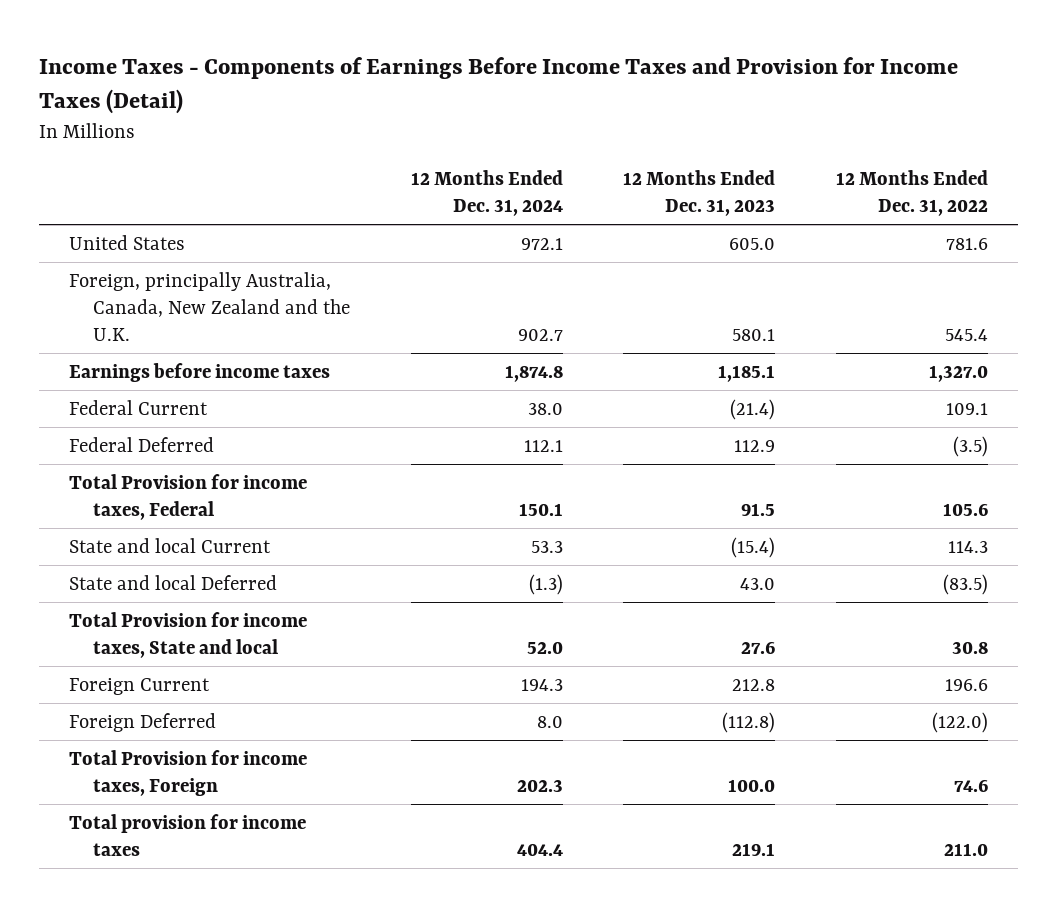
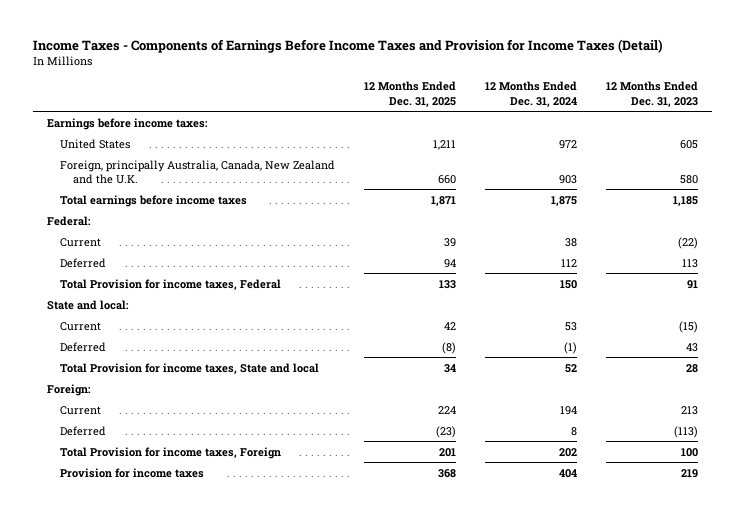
[835,170,988,217] 12 Months Ended Dec. 31, 2022 -> none
none -> [364,81,457,107] 12 Months Ended Dec. 31, 2025
none -> [47,117,209,130] Earnings before income taxes:
[520,237,563,250] 972.1 -> [559,139,578,149] 972
[729,237,776,250] 605.0 -> [680,139,699,149] 605
[517,329,563,342] 902.7 -> [559,174,578,184] 903
[732,329,776,342] 580.1 -> [680,174,699,184] 580
[69,362,331,382] Earnings before income taxes -> [60,194,248,207] Total earnings before income taxes
[504,364,563,382] 1,874.8 -> [551,195,578,206] 1,875
[718,364,776,382] 1,185.1 -> [673,195,699,206] 1,185
none -> [47,215,92,226] Federal:
[69,399,209,415] Federal Current -> [60,237,102,247] Current
[527,402,563,415] 38.0 -> [565,237,578,247] 38
[730,398,776,420] (21.4) -> [678,236,699,249] (22)
[69,436,215,452] Federal Deferred -> [60,257,107,268] Deferred
[523,439,563,452] 112.1 -> [561,258,578,267] 112
[734,439,776,452] 112.9 -> [682,258,699,268] 113
[518,502,563,516] 150.1 -> [560,279,578,289] 150
[741,502,776,516] 91.5 -> [687,279,699,289] 91
none -> [47,299,130,310] State and local:
[69,537,272,553] State and local Current -> [60,321,102,331] Current
[530,540,563,553] 53.3 -> [565,321,578,331] 53
[731,536,776,558] (15.4) -> [679,320,699,333] (15)
[69,574,278,590] State and local Deferred -> [60,341,107,352] Deferred
[528,573,563,595] (1.3) -> [564,341,578,354] (1)
[740,577,776,590] 43.0 -> [686,342,699,352] 43
[526,640,563,654] 52.0 -> [565,363,578,373] 52
[741,640,776,654] 27.6 -> [686,363,699,373] 28
none -> [47,383,92,396] Foreign:
[69,677,211,695] Foreign Current -> [60,405,102,415] Current
[520,678,563,691] 194.3 -> [560,405,578,415] 194
[732,678,776,691] 212.8 -> [681,405,699,415] 213
[69,712,217,732] Foreign Deferred -> [60,425,107,436] Deferred
[536,715,563,728] 8.0 -> [571,426,578,436] 8
[722,711,776,733] (112.8) -> [674,425,699,438] (113)
[516,778,563,792] 202.3 -> [559,447,578,457] 202
[728,778,776,792] 100.0 -> [681,447,699,457] 100
[69,813,307,856] Total provision for income taxes -> [60,467,205,478] Provision for income taxes
[516,842,563,856] 404.4 -> [559,468,578,478] 404
[732,842,776,856] 219.1 -> [681,468,699,478] 219

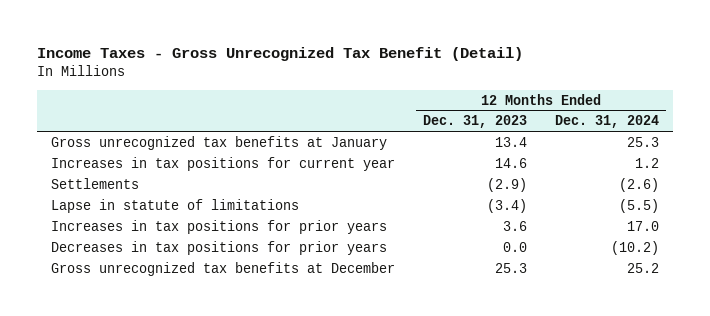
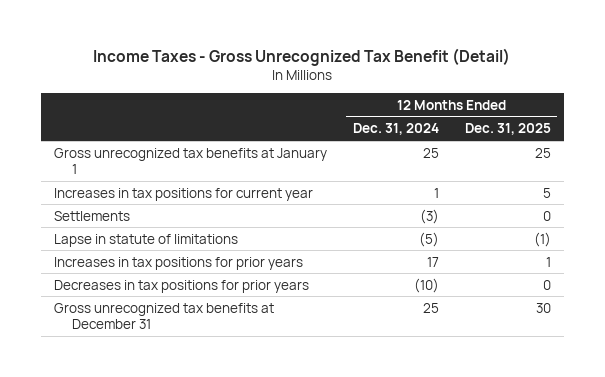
[422,115,527,129] Dec. 31, 2023 -> none
none -> [464,123,551,136] Dec. 31, 2025
[50,135,387,150] Gross unrecognized tax benefits at January -> [53,147,327,175] Gross unrecognized tax benefits at January 1
[627,136,660,147] 25.3 -> [422,147,439,158] 25
[635,157,660,168] 1.2 -> [433,187,439,198] 1
[619,177,660,192] (2.6) -> [419,208,439,224] (3)
[619,198,660,213] (5.5) -> [418,231,439,247] (5)
[627,220,660,231] 17.0 -> [426,256,439,267] 17
[611,240,660,255] (10.2) -> [413,277,439,293] (10)
[50,261,395,276] Gross unrecognized tax benefits at December -> [53,302,274,330] Gross unrecognized tax benefits at December 31
[627,262,660,273] 25.2 -> [422,302,439,313] 25

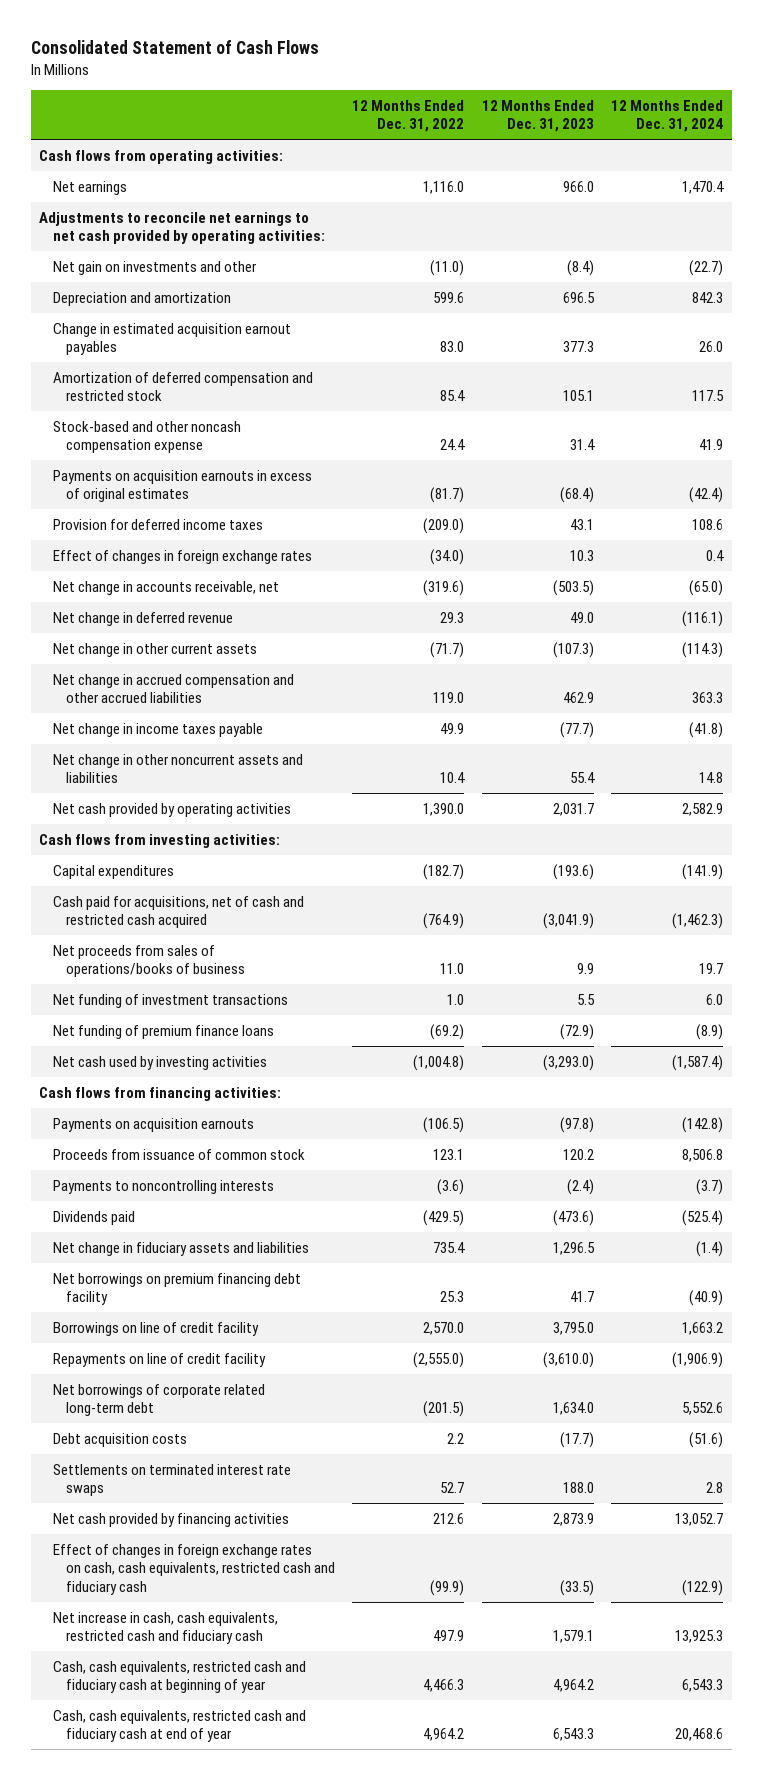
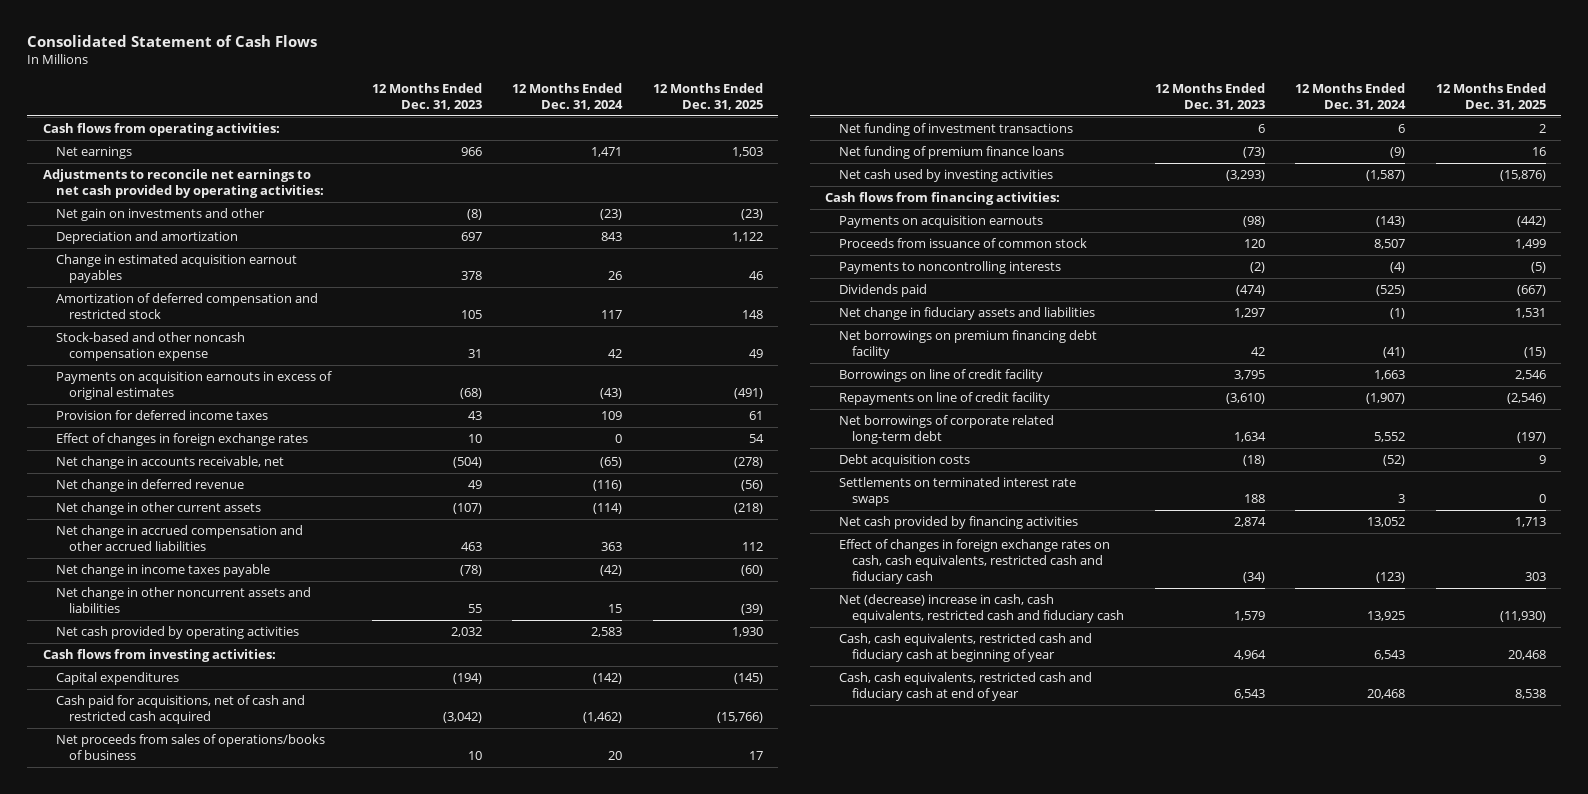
[352,99,465,133] 12 Months Ended Dec. 31, 2022 -> none
none -> [652,82,763,111] 12 Months Ended Dec. 31, 2025
[562,180,594,192] 966.0 -> [460,146,482,156] 966
[682,180,725,194] 1,470.4 -> [591,146,623,157] 1,471
[566,259,594,276] (8.4) -> [466,208,482,220] (8)
[689,259,724,276] (22.7) -> [600,208,623,220] (23)
[562,291,595,303] 696.5 -> [460,231,482,241] 697
[692,291,724,303] 842.3 -> [601,231,623,241] 843
[562,341,594,353] 377.3 -> [460,271,482,281] 378
[699,341,724,353] 26.0 -> [608,271,623,281] 26
[562,390,594,402] 105.1 -> [460,310,482,320] 105
[692,390,725,402] 117.5 -> [601,310,623,320] 117
[569,439,595,451] 31.4 -> [467,349,482,359] 31
[699,439,724,451] 41.9 -> [608,349,623,359] 42
[559,487,594,504] (68.4) -> [459,388,482,400] (68)
[689,487,724,504] (42.4) -> [600,388,623,400] (43)
[569,518,594,530] 43.1 -> [467,410,482,420] 43
[692,518,724,530] 108.6 -> [601,410,623,420] 109
[569,549,594,561] 10.3 -> [467,433,482,443] 10
[706,549,725,561] 0.4 -> [615,433,623,443] 0
[552,579,594,596] (503.5) -> [452,456,482,468] (504)
[689,579,724,596] (65.0) -> [600,456,623,468] (65)
[569,611,594,623] 49.0 -> [467,479,482,489] 49
[682,610,724,627] (116.1) -> [593,479,623,491] (116)
[552,641,594,658] (107.3) -> [452,502,482,514] (107)
[682,641,724,658] (114.3) -> [593,502,623,514] (114)
[562,692,594,704] 462.9 -> [460,542,482,552] 463
[692,692,724,704] 363.3 -> [601,542,623,552] 363
[559,721,594,738] (77.7) -> [459,564,482,576] (78)
[689,721,724,738] (41.8) -> [600,564,623,576] (42)
[569,772,595,784] 55.4 -> [467,604,482,614] 55
[699,772,724,784] 14.8 -> [608,604,623,614] 15
[552,802,594,816] 2,031.7 -> [450,626,482,637] 2,032
[682,802,724,816] 2,582.9 -> [591,626,623,637] 2,583
[552,863,594,880] (193.6) -> [452,672,482,684] (194)
[682,863,724,880] (141.9) -> [593,672,623,684] (142)
[542,913,594,930] (3,041.9) -> [442,712,482,724] (3,042)
[672,913,724,930] (1,462.3) -> [583,712,623,724] (1,462)
[576,963,594,975] 9.9 -> [467,751,482,761] 10
[699,963,724,975] 19.7 -> [608,751,623,761] 20
[576,993,595,1005] 5.5 -> [1257,123,1265,133] 6
[706,993,724,1005] 6.0 -> [1398,123,1406,133] 6
[559,1023,594,1040] (72.9) -> [1242,146,1265,158] (73)
[696,1023,724,1040] (8.9) -> [1390,146,1406,158] (9)
[542,1054,594,1071] (3,293.0) -> [1225,169,1265,181] (3,293)
[672,1054,724,1071] (1,587.4) -> [1366,169,1406,181] (1,587)
[559,1116,594,1133] (97.8) -> [1242,215,1265,227] (98)
[682,1116,724,1133] (142.8) -> [1376,215,1406,227] (143)
[562,1148,594,1160] 120.2 -> [1243,238,1265,248] 120
[682,1148,724,1162] 8,506.8 -> [1374,238,1406,249] 8,507
[566,1178,594,1195] (2.4) -> [1249,261,1265,273] (2)
[696,1178,724,1195] (3.7) -> [1390,261,1406,273] (4)
[552,1209,594,1226] (473.6) -> [1235,284,1265,296] (474)
[682,1209,724,1226] (525.4) -> [1376,284,1406,296] (525)
[552,1241,595,1255] 1,296.5 -> [1233,307,1265,318] 1,297
[696,1240,724,1257] (1.4) -> [1390,307,1406,319] (1)
[569,1291,594,1303] 41.7 -> [1250,347,1265,357] 42
[689,1290,724,1307] (40.9) -> [1383,347,1406,359] (41)
[552,1321,594,1335] 3,795.0 -> [1233,369,1265,380] 3,795
[682,1321,724,1335] 1,663.2 -> [1374,369,1406,380] 1,663
[542,1351,594,1368] (3,610.0) -> [1225,392,1265,404] (3,610)
[672,1351,724,1368] (1,906.9) -> [1366,392,1406,404] (1,907)
[552,1402,594,1416] 1,634.0 -> [1233,432,1266,443] 1,634
[682,1402,724,1416] 5,552.6 -> [1374,432,1406,443] 5,552
[559,1431,594,1448] (17.7) -> [1242,454,1265,466] (18)
[689,1431,724,1448] (51.6) -> [1383,454,1406,466] (52)
[562,1482,594,1494] 188.0 -> [1243,494,1265,504] 188
[706,1482,724,1494] 2.8 -> [1398,494,1406,504] 3
[552,1512,594,1526] 2,873.9 -> [1233,516,1266,527] 2,874
[675,1512,724,1526] 13,052.7 -> [1367,516,1406,527] 13,052
[559,1579,594,1596] (33.5) -> [1242,572,1265,584] (34)
[682,1579,724,1596] (122.9) -> [1376,572,1406,584] (123)
[52,1611,278,1645] Net increase in cash, cash equivalents, restricted cash and fiduciary cash -> [838,593,1125,624] Net (decrease) increase in cash, cash equivalents, restricted cash and fiduciary cash
[552,1630,594,1644] 1,579.1 -> [1233,611,1265,622] 1,579
[675,1630,724,1644] 13,925.3 -> [1367,611,1406,622] 13,925
[552,1679,594,1693] 4,964.2 -> [1233,650,1266,661] 4,964
[682,1679,724,1693] 6,543.3 -> [1374,650,1406,661] 6,543
[552,1728,594,1742] 6,543.3 -> [1233,689,1265,700] 6,543
[675,1728,724,1742] 20,468.6 -> [1367,689,1406,700] 20,468

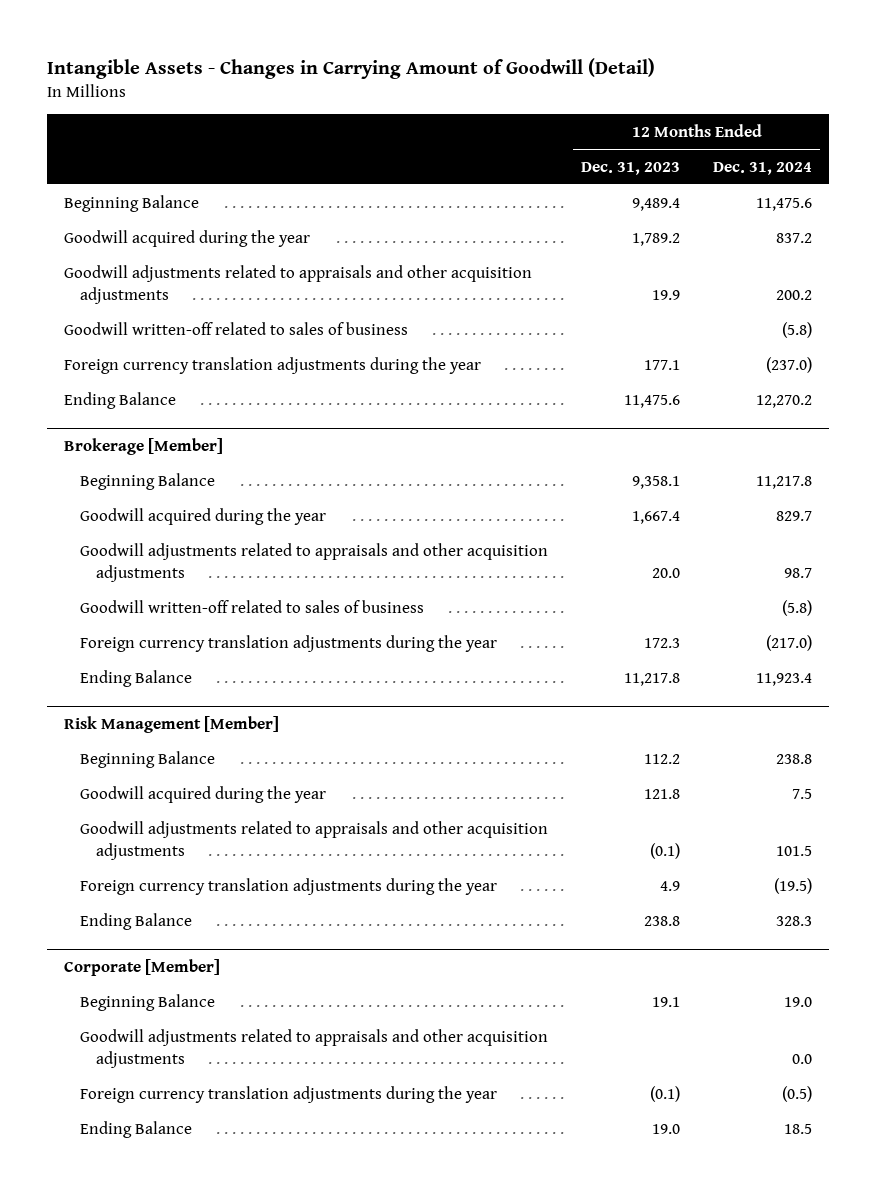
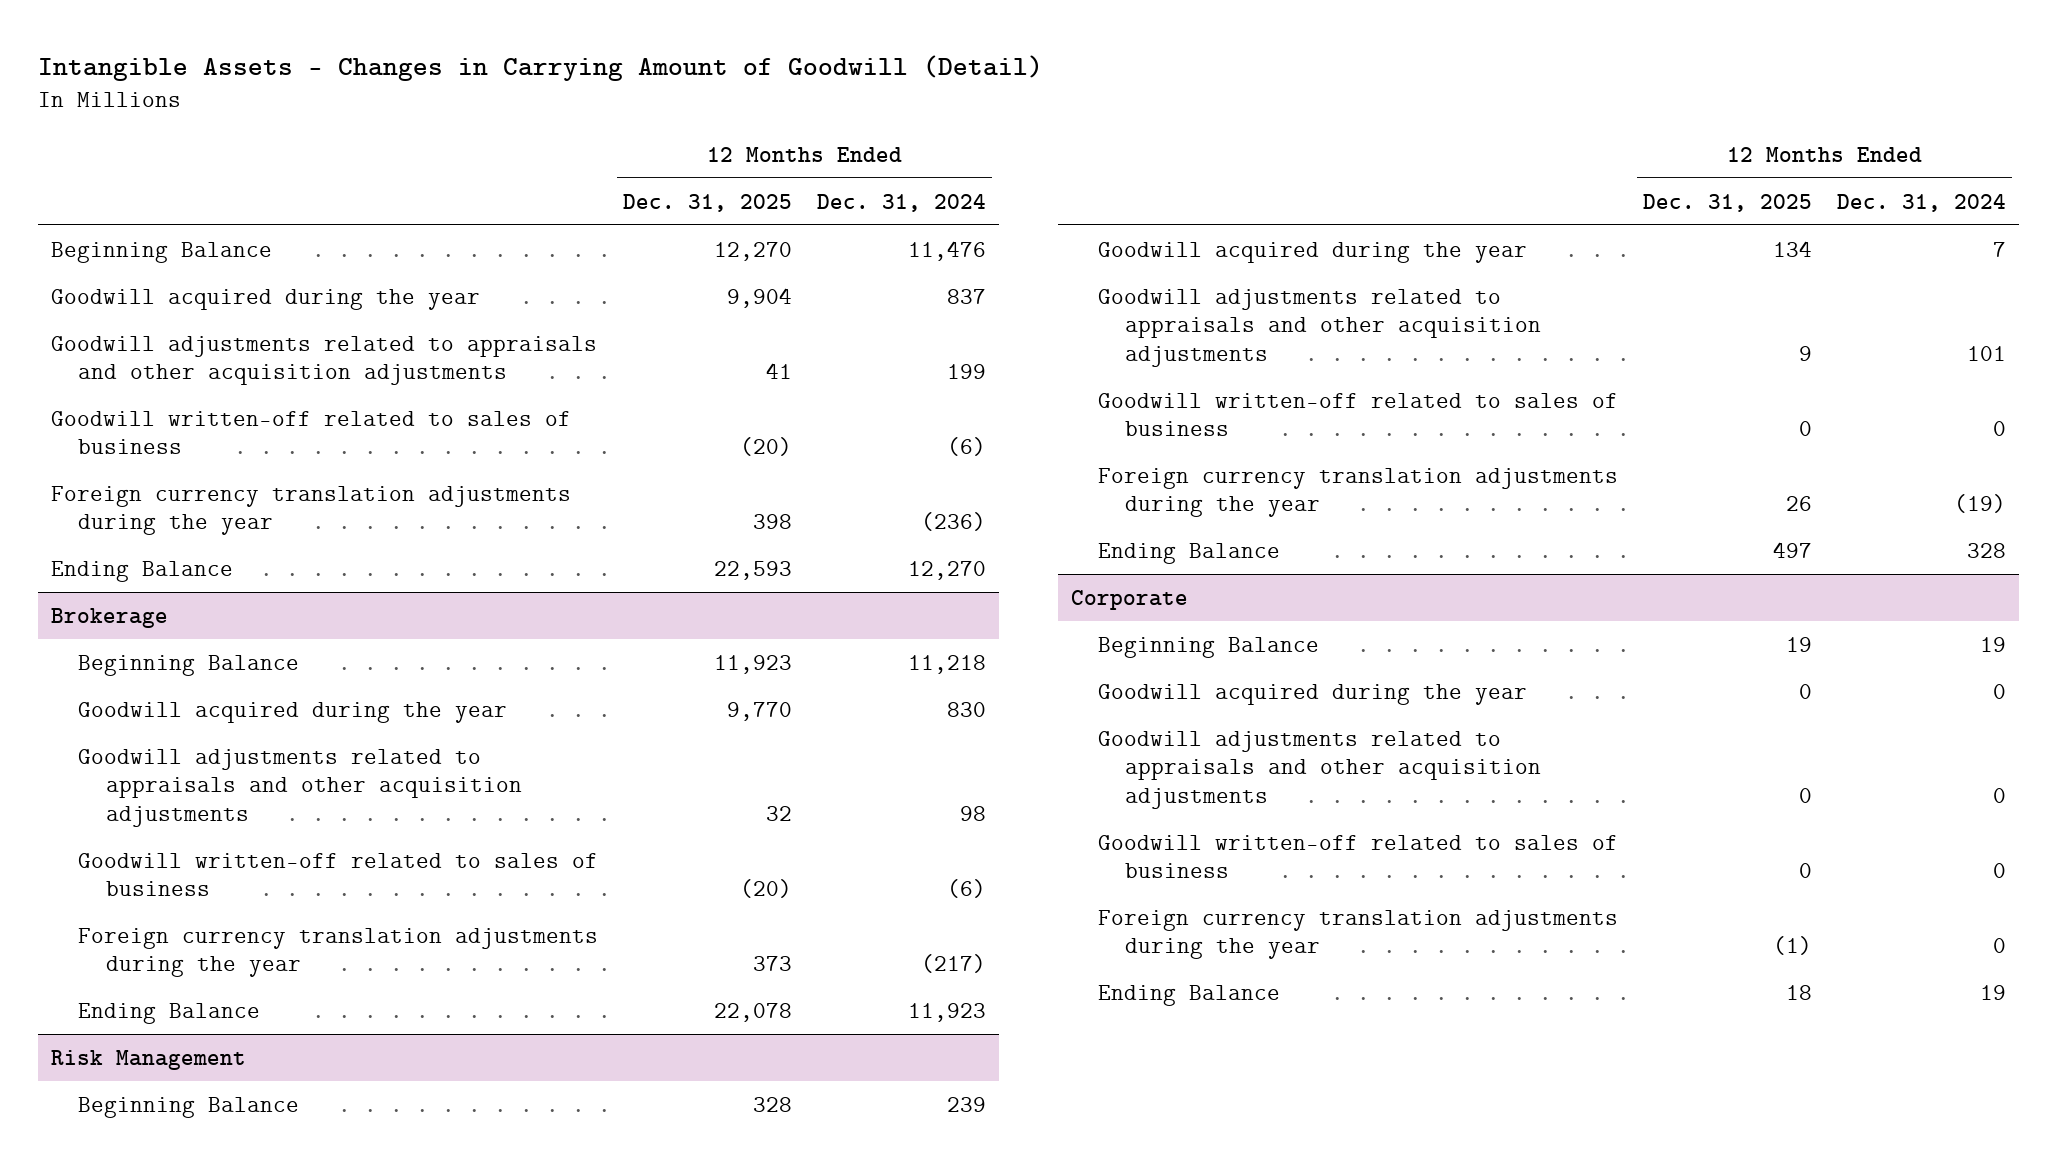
[580,161,680,175] Dec. 31, 2023 -> none
none -> [623,193,793,212] Dec. 31, 2025
[756,197,813,211] 11,475.6 -> [908,240,987,261] 11,476
[776,232,813,243] 837.2 -> [947,288,987,304] 837
[776,289,813,300] 200.2 -> [947,364,987,380] 199
[782,321,813,338] (5.8) -> [947,437,987,457] (6)
[766,356,813,373] (237.0) -> [921,512,987,532] (236)
[756,394,813,408] 12,270.2 -> [908,560,987,580] 12,270
[63,437,223,455] Brokerage [Member] -> [50,607,168,628] Brokerage
[756,475,813,489] 11,217.8 -> [908,654,987,674] 11,218
[776,510,813,521] 829.7 -> [947,701,987,717] 830
[784,567,813,578] 98.7 -> [960,805,987,821] 98
[782,599,813,616] (5.8) -> [947,879,987,899] (6)
[766,634,813,651] (217.0) -> [921,954,987,974] (217)
[756,672,813,686] 11,923.4 -> [908,1002,987,1022] 11,923
[63,715,279,733] Risk Management [Member] -> [50,1049,246,1070] Risk Management
[776,753,813,764] 238.8 -> [947,1096,987,1112] 239
[792,788,813,799] 7.5 -> [1993,241,2007,257] 7
[776,845,813,856] 101.5 -> [1967,345,2007,361] 101
none -> [1097,392,1618,437] Goodwill written-off related to sales of business
[774,877,813,894] (19.5) -> [1954,494,2007,514] (19)
[776,915,813,926] 328.3 -> [1967,542,2007,558] 328
[63,958,220,976] Corporate [Member] -> [1070,589,1188,610] Corporate
[784,996,813,1007] 19.0 -> [1980,636,2007,652] 19
none -> [1097,683,1527,705] Goodwill acquired during the year
[792,1053,813,1064] 0.0 -> [1993,787,2007,803] 0
none -> [1097,834,1618,879] Goodwill written-off related to sales of business
[782,1085,813,1102] (0.5) -> [1993,938,2007,954] 0
[784,1123,813,1134] 18.5 -> [1980,984,2007,1000] 19

